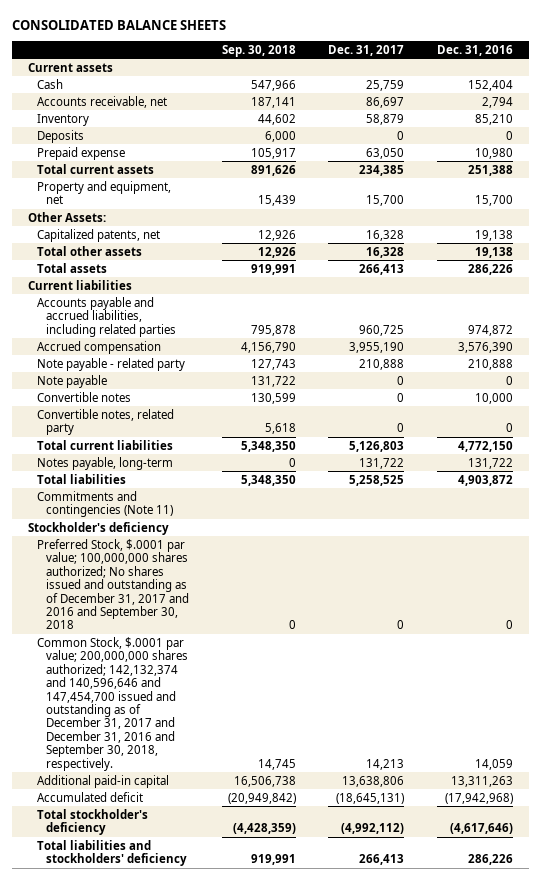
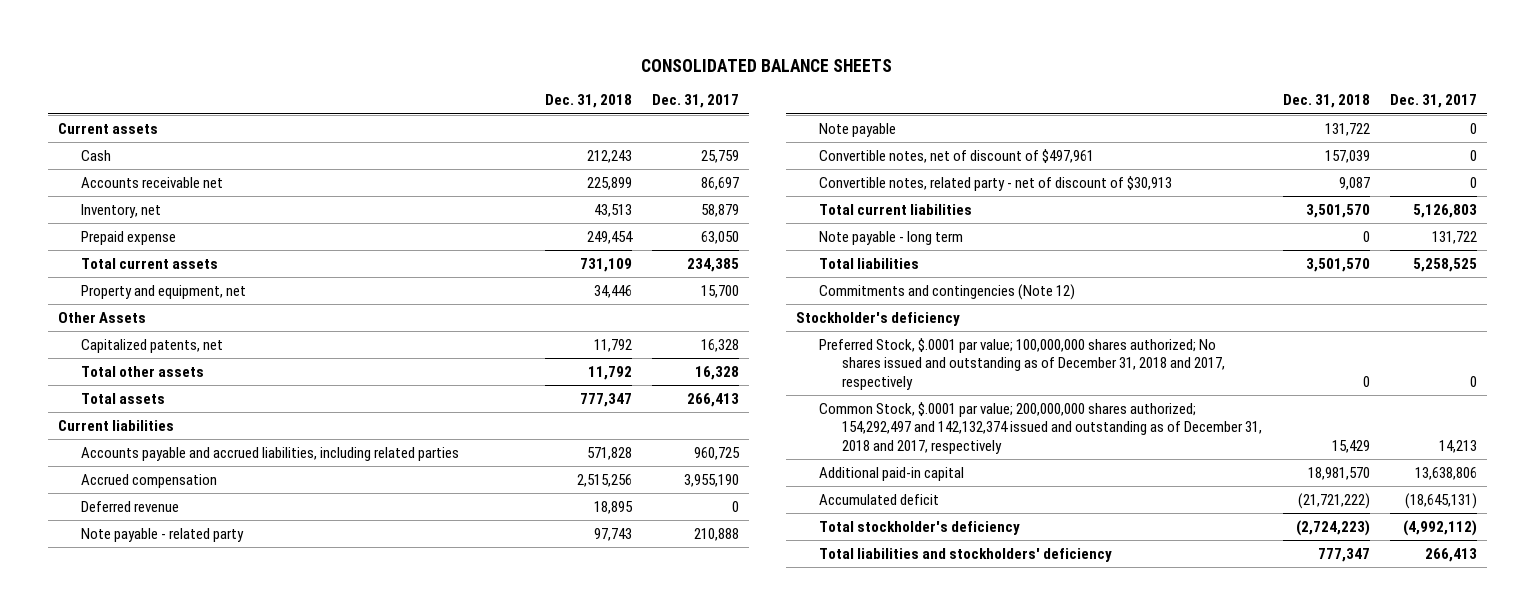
[221,44,296,57] Sep. 30, 2018 -> none
[436,44,513,56] Dec. 31, 2016 -> none
none -> [544,94,632,109] Dec. 31, 2018
[37,129,85,143] Deposits -> none
[37,95,168,108] Accounts receivable, net -> [81,176,224,188] Accounts receivable net
[37,113,90,126] Inventory -> [81,203,162,218] Inventory, net
[28,211,107,222] Other Assets: -> [58,311,147,323] Other Assets
none -> [81,500,180,512] Deferred revenue
[37,391,132,402] Convertible notes -> [819,148,1095,163] Convertible notes, net of discount of $497,961
[37,408,175,436] Convertible notes, related party -> [819,175,1173,191] Convertible notes, related party - net of discount of $30,913
[37,456,174,470] Notes payable, long-term -> [819,230,964,245] Note payable - long term
[37,490,174,518] Commitments and contingencies (Note 11) -> [819,283,1076,300] Commitments and contingencies (Note 12)
[37,538,190,630] Preferred Stock, $.0001 par value; 100,000,000 shares authorized; No shares issued and outstanding as of December 31, 2017 and 2016 and September 30, 2018 -> [819,337,1226,390] Preferred Stock, $.0001 par value; 100,000,000 shares authorized; No shares issued and outstanding as of December 31, 2018 and 2017, respectively
[37,636,189,771] Common Stock, $.0001 par value; 200,000,000 shares authorized; 142,132,374 and 140,596,646 and 147,454,700 issued and outstanding as of December 31, 2017 and December 31, 2016 and September 30, 2018, respectively. -> [819,401,1263,454] Common Stock, $.0001 par value; 200,000,000 shares authorized; 154,292,497 and 142,132,374 issued and outstanding as of December 31, 2018 and 2017, respectively

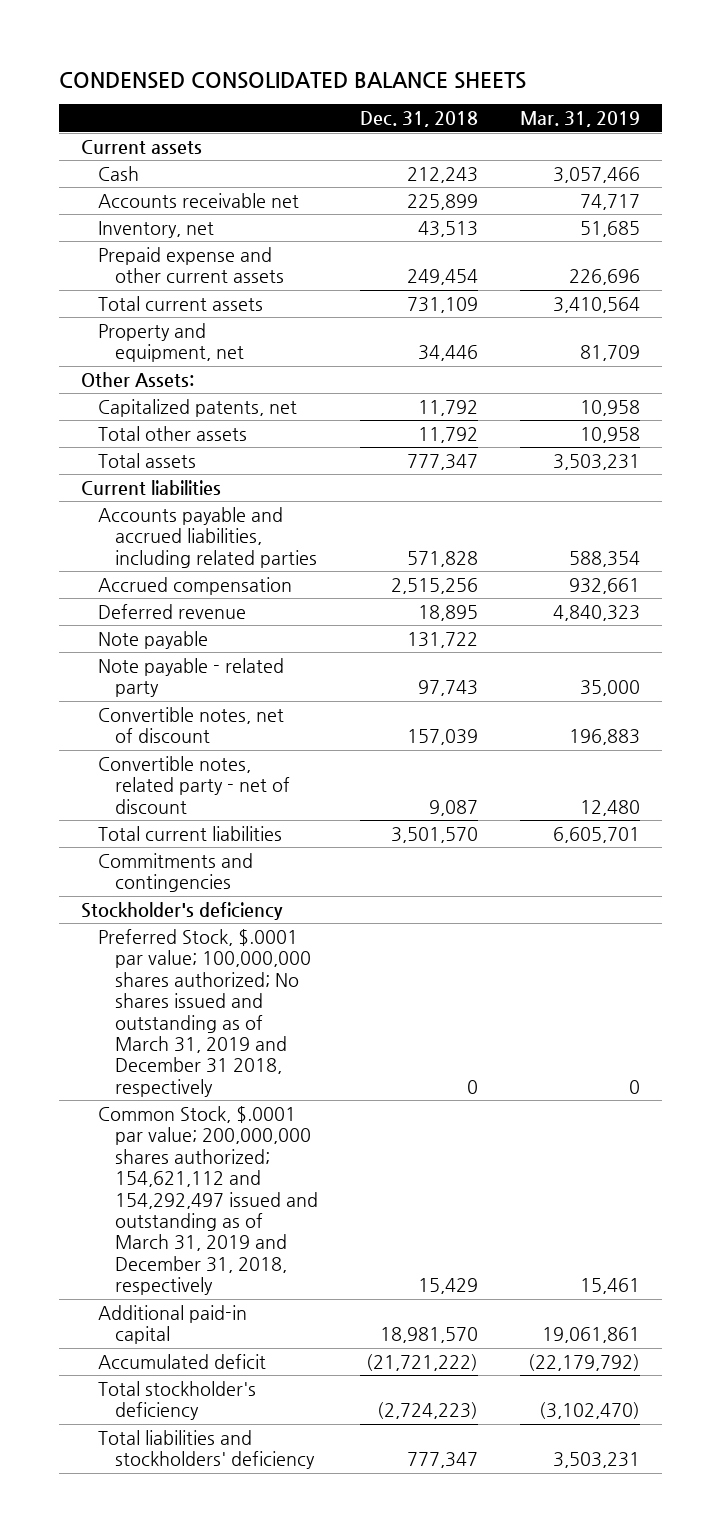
[641,58,893,72] CONSOLIDATED BALANCE SHEETS -> [59,71,527,89] CONDENSED CONSOLIDATED BALANCE SHEETS
[651,94,739,109] Dec. 31, 2017 -> none
none -> [520,111,641,128] Mar. 31, 2019
[81,230,177,245] Prepaid expense -> [97,246,284,284] Prepaid expense and other current assets
[58,311,147,323] Other Assets -> [80,371,194,387] Other Assets:
[81,527,245,542] Note payable - related party -> [97,657,284,698] Note payable - related party
[819,148,1095,163] Convertible notes, net of discount of $497,961 -> [97,706,284,744] Convertible notes, net of discount
[819,175,1173,191] Convertible notes, related party - net of discount of $30,913 -> [97,755,290,814] Convertible notes, related party - net of discount
[819,230,964,245] Note payable - long term -> none
[819,257,920,269] Total liabilities -> none
[819,283,1076,300] Commitments and contingencies (Note 12) -> [97,852,253,893] Commitments and contingencies
[819,337,1226,390] Preferred Stock, $.0001 par value; 100,000,000 shares authorized; No shares issued and outstanding as of December 31, 2018 and 2017, respectively -> [97,928,311,1097] Preferred Stock, $.0001 par value; 100,000,000 shares authorized; No shares issued and outstanding as of March 31, 2019 and December 31 2018, respectively
[819,401,1263,454] Common Stock, $.0001 par value; 200,000,000 shares authorized; 154,292,497 and 142,132,374 issued and outstanding as of December 31, 2018 and 2017, respectively -> [97,1105,318,1296] Common Stock, $.0001 par value; 200,000,000 shares authorized; 154,621,112 and 154,292,497 issued and outstanding as of March 31, 2019 and December 31, 2018, respectively

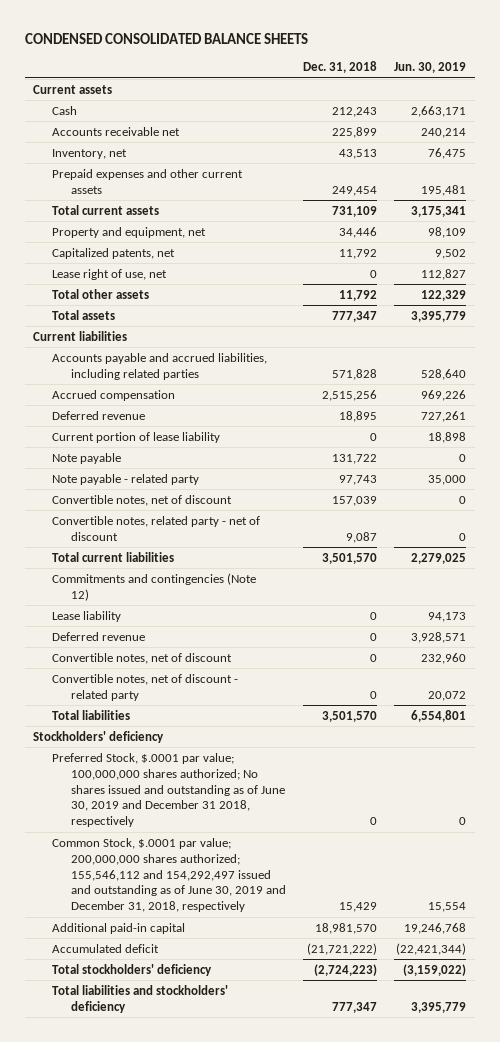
[520,111,641,128] Mar. 31, 2019 -> none
none -> [394,62,467,74] Jun. 30, 2019
[97,246,284,284] Prepaid expense and other current assets -> [52,168,244,194] Prepaid expenses and other current assets
[80,371,194,387] Other Assets: -> none
none -> [52,268,168,280] Lease right of use, net
none -> [52,431,221,443] Current portion of lease liability
[97,852,253,893] Commitments and contingencies -> [52,572,257,601] Commitments and contingencies (Note 12)
none -> [52,610,122,622] Lease liability
none -> [52,631,146,641] Deferred revenue
none -> [52,652,233,664] Convertible notes, net of discount
none -> [52,673,239,701] Convertible notes, net of discount - related party
none -> [52,709,131,720] Total liabilities
[80,901,283,920] Stockholder's deficiency -> [33,730,165,743] Stockholders' deficiency
[97,928,311,1097] Preferred Stock, $.0001 par value; 100,000,000 shares authorized; No shares issued and outstanding as of March 31, 2019 and December 31 2018, respectively -> [52,752,286,828] Preferred Stock, $.0001 par value; 100,000,000 shares authorized; No shares issued and outstanding as of June 30, 2019 and December 31 2018, respectively
[97,1105,318,1296] Common Stock, $.0001 par value; 200,000,000 shares authorized; 154,621,112 and 154,292,497 issued and outstanding as of March 31, 2019 and December 31, 2018, respectively -> [52,837,287,913] Common Stock, $.0001 par value; 200,000,000 shares authorized; 155,546,112 and 154,292,497 issued and outstanding as of June 30, 2019 and December 31, 2018, respectively
[97,1380,256,1421] Total stockholder's deficiency -> [52,963,213,976] Total stockholders' deficiency

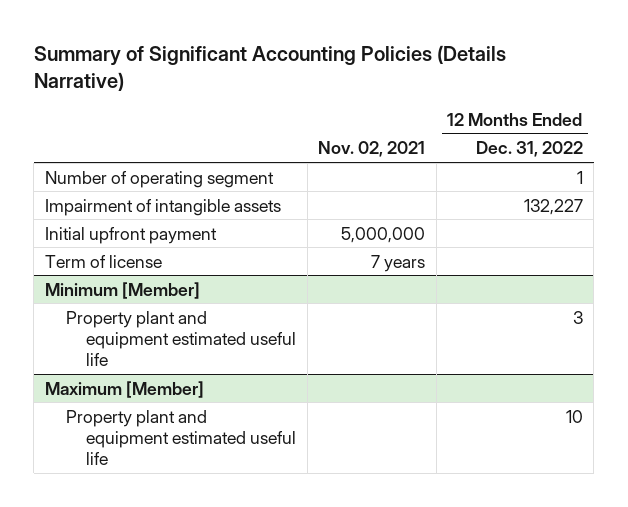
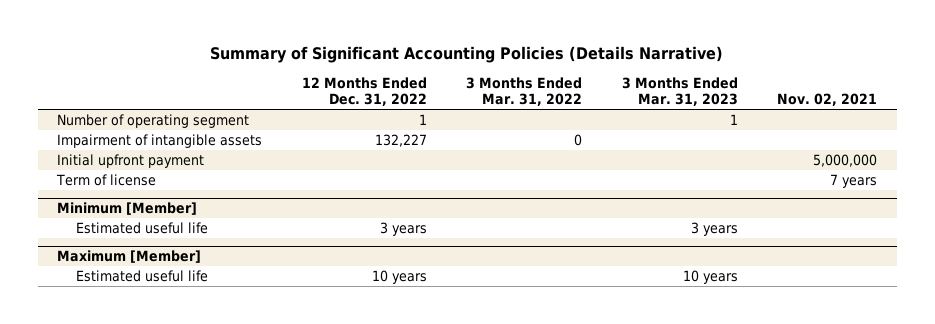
none -> [466,76,583,106] 3 Months Ended Mar. 31, 2022
none -> [621,76,738,106] 3 Months Ended Mar. 31, 2023
[65,310,297,366] Property plant and equipment estimated useful life -> none
none -> [75,222,208,235] Estimated useful life
[65,409,297,465] Property plant and equipment estimated useful life -> none
none -> [75,270,208,283] Estimated useful life

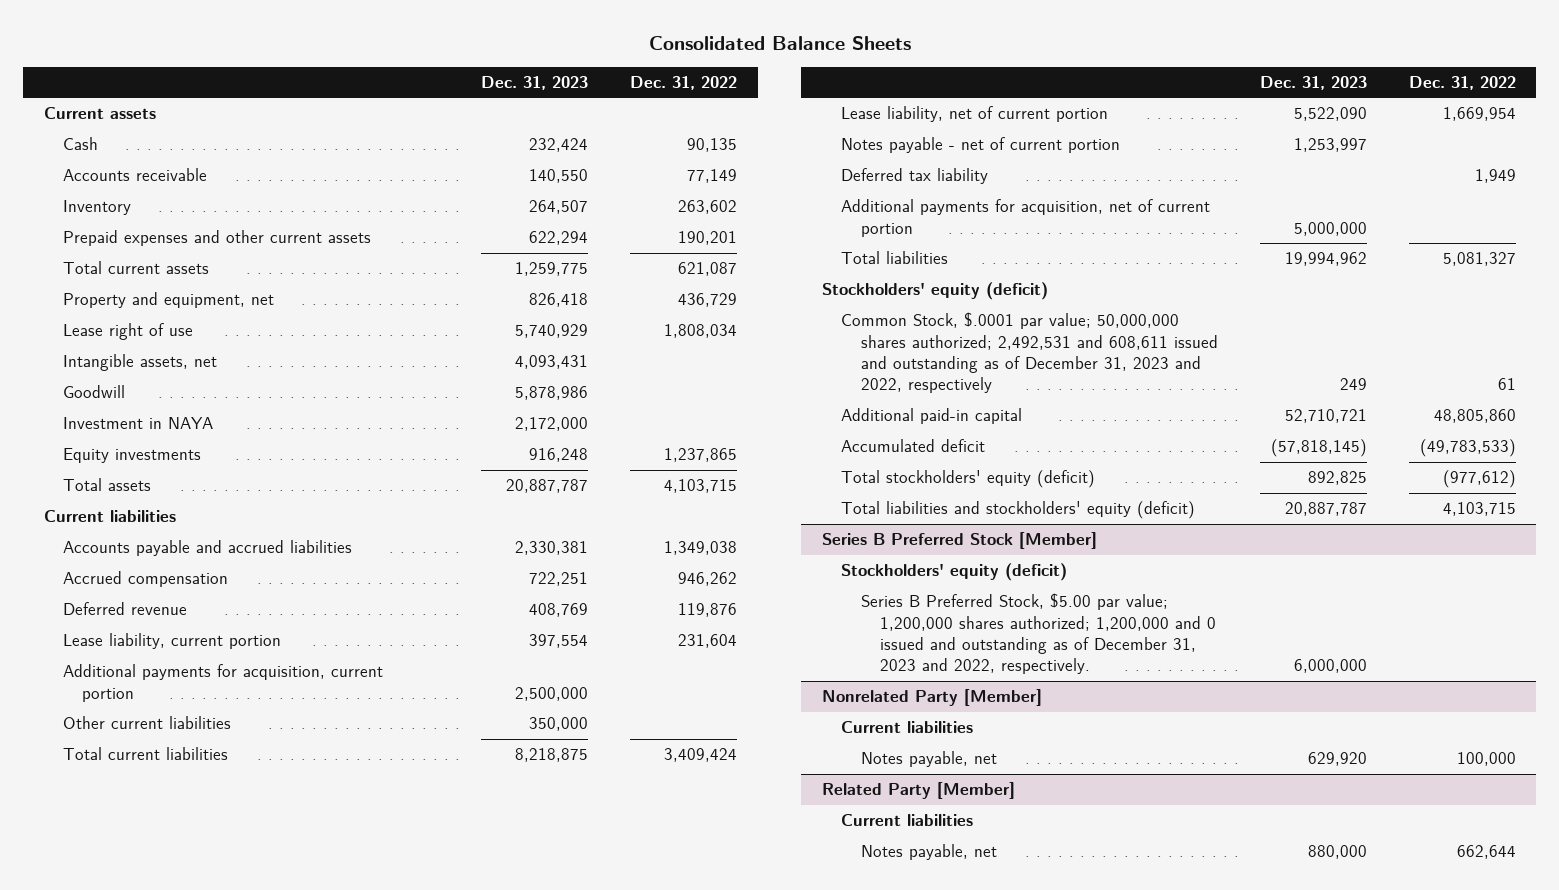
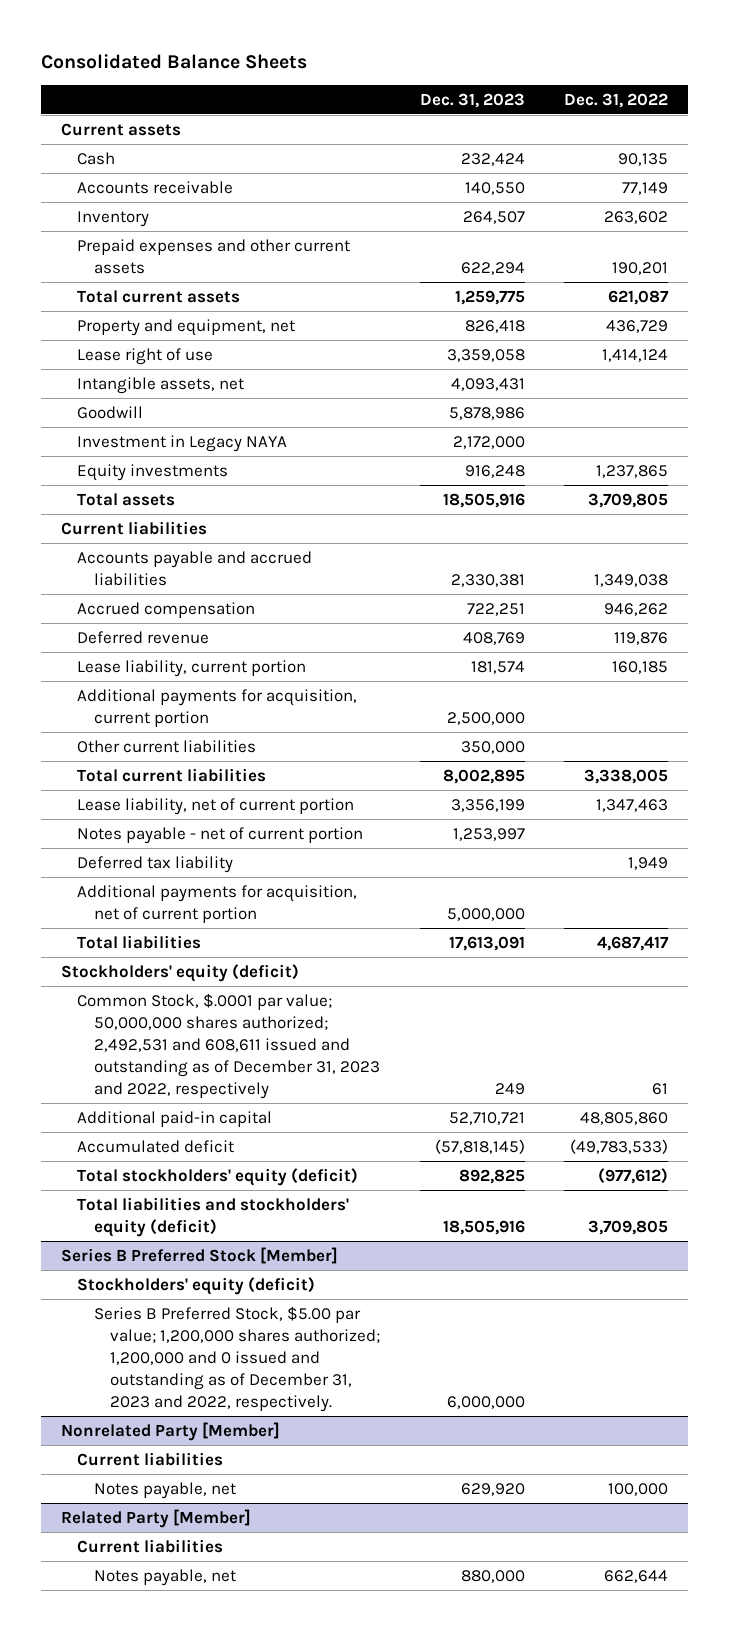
[515,324,589,339] 5,740,929 -> [446,348,525,362] 3,359,058
[664,324,738,339] 1,808,034 -> [601,348,668,362] 1,414,124
[63,417,214,430] Investment in NAYA -> [77,434,288,452] Investment in Legacy NAYA
[506,479,589,494] 20,887,787 -> [442,492,525,508] 18,505,916
[664,479,738,494] 4,103,715 -> [587,492,668,508] 3,709,805
[529,634,589,649] 397,554 -> [470,660,525,674] 181,574
[678,634,738,649] 231,604 -> [611,660,668,674] 160,185
[515,748,589,763] 8,218,875 -> [442,768,525,784] 8,002,895
[664,748,738,763] 3,409,424 -> [583,768,668,784] 3,338,005
[1293,107,1367,122] 5,522,090 -> [450,798,525,812] 3,356,199
[1442,107,1516,122] 1,669,954 -> [595,798,668,812] 1,347,463
[1284,252,1367,267] 19,994,962 -> [448,935,525,951] 17,613,091
[1442,252,1516,267] 5,081,327 -> [596,935,669,951] 4,687,417
[1284,502,1367,517] 20,887,787 -> [442,1219,525,1235] 18,505,916
[1442,502,1516,517] 4,103,715 -> [587,1219,668,1235] 3,709,805

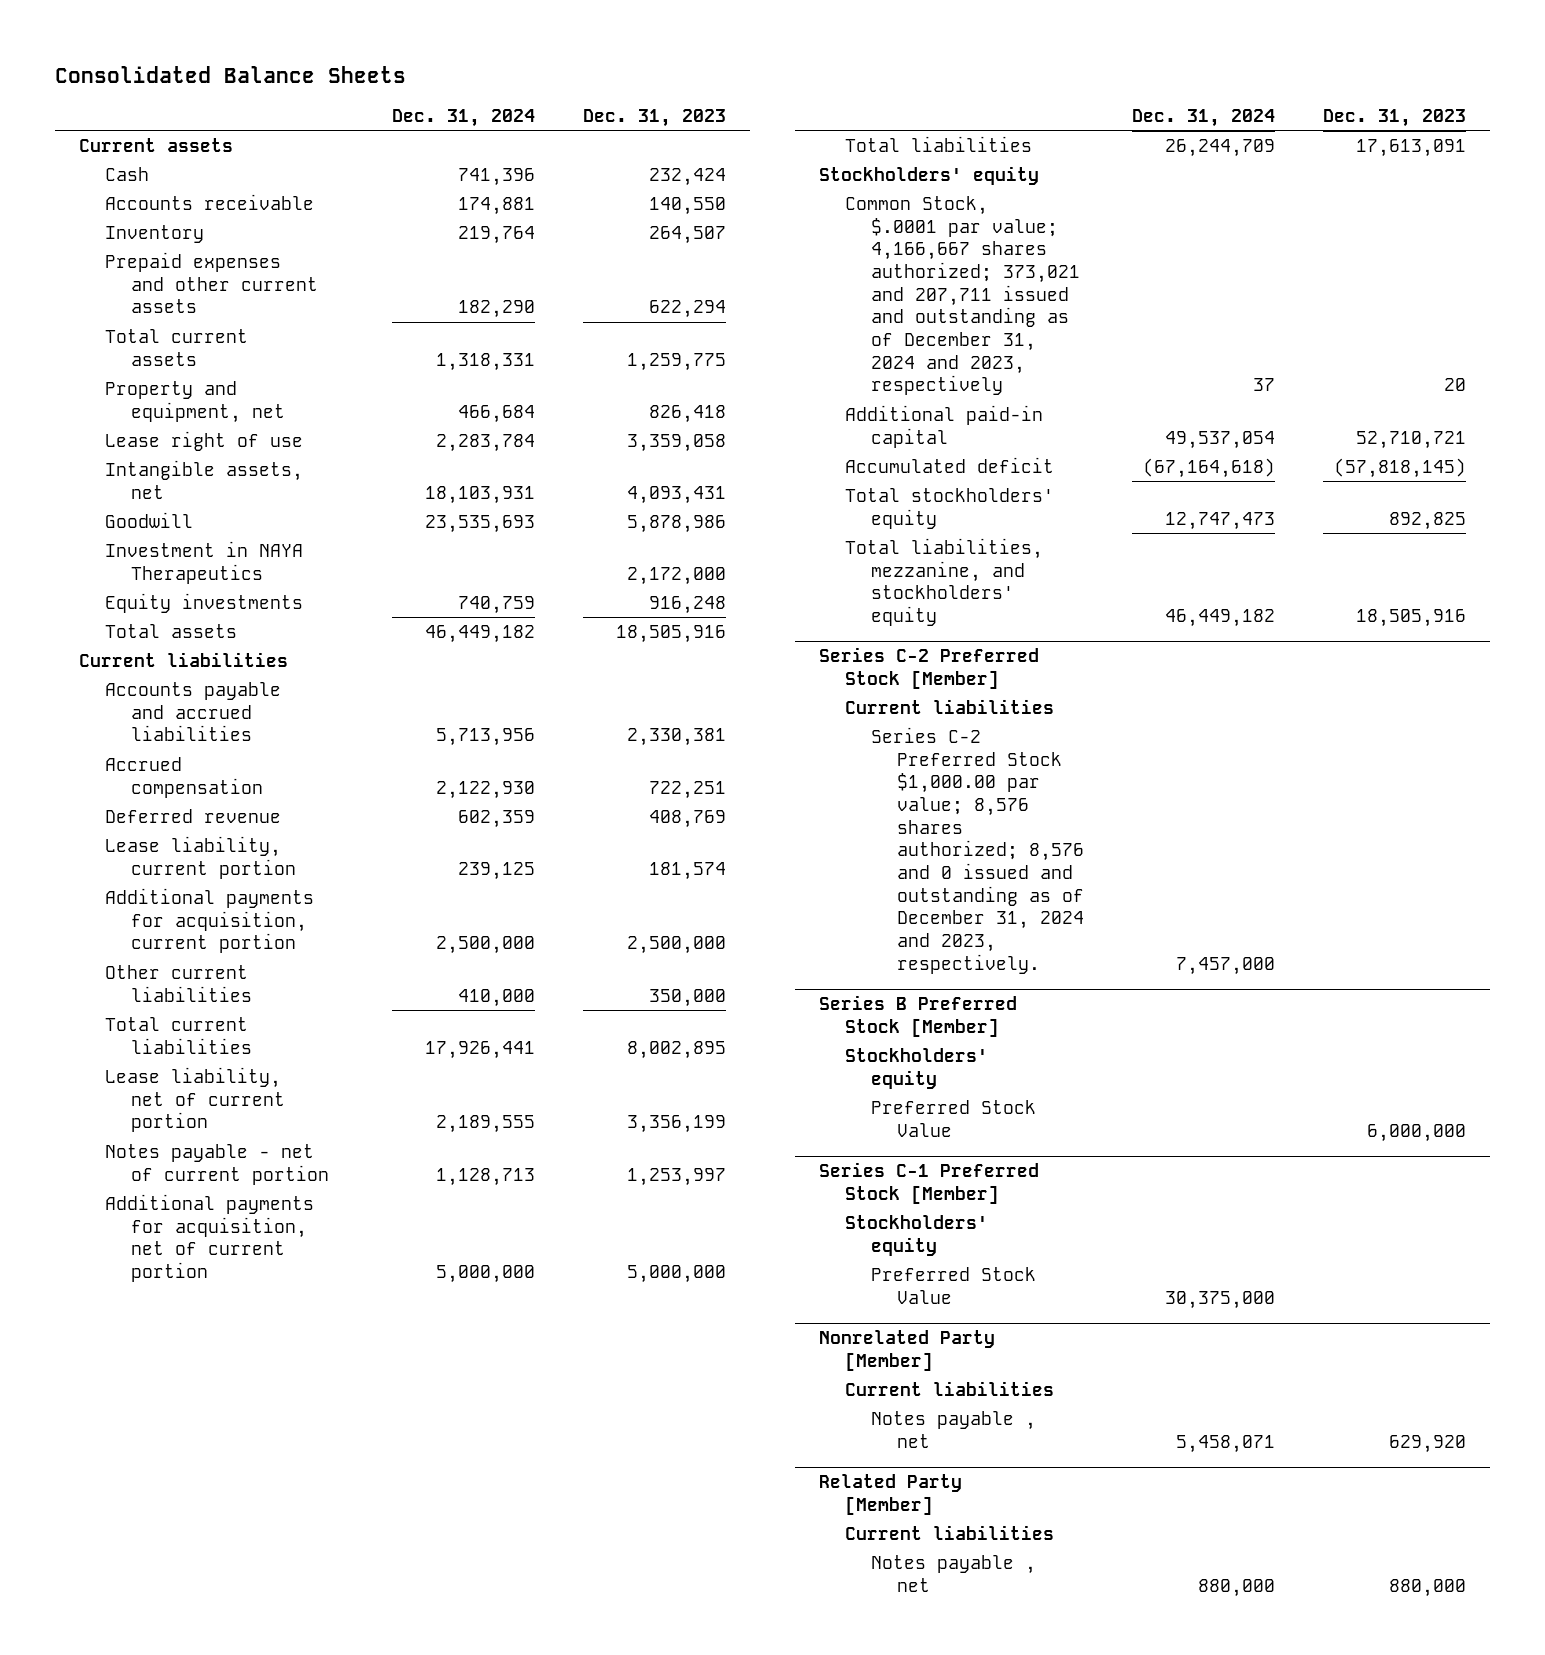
[563,92,668,108] Dec. 31, 2022 -> none
none -> [392,108,536,127] Dec. 31, 2024
[77,434,288,452] Investment in Legacy NAYA -> [105,540,304,584] Investment in NAYA Therapeutics
[77,855,234,873] Deferred tax liability -> none
[60,963,299,982] Stockholders' equity (deficit) -> [819,165,1040,185] Stockholders' equity
[77,992,380,1099] Common Stock, $.0001 par value; 50,000,000 shares authorized; 2,492,531 and 608,611 issued and outstanding as of December 31, 2023 and 2022, respectively -> [845,195,1081,396] Common Stock, $.0001 par value; 4,166,667 shares authorized; 373,021 and 207,711 issued and outstanding as of December 31, 2024 and 2023, respectively
[494,1082,525,1095] 249 -> [1444,378,1467,392] 20
[77,1167,359,1186] Total stockholders' equity (deficit) -> [845,487,1055,529] Total stockholders' equity
[77,1196,350,1237] Total liabilities and stockholders' equity (deficit) -> [845,537,1044,626] Total liabilities, mezzanine, and stockholders' equity
none -> [819,647,1040,689] Series C-2 Preferred Stock [Member]
none -> [845,698,1055,714] Current liabilities
none -> [871,726,1085,974] Series C-2 Preferred Stock $1,000.00 par value; 8,576 shares authorized; 8,576 and 0 issued and outstanding as of December 31, 2024 and 2023, respectively.
[77,1276,316,1295] Stockholders' equity (deficit) -> [845,1047,989,1089] Stockholders' equity
[93,1305,381,1412] Series B Preferred Stock, $5.00 par value; 1,200,000 shares authorized; 1,200,000 and 0 issued and outstanding as of December 31, 2023 and 2022, respectively. -> [871,1099,1037,1137] Preferred Stock Value
none -> [819,1162,1040,1204] Series C-1 Preferred Stock [Member]
none -> [845,1214,989,1256] Stockholders' equity
none -> [871,1266,1037,1304] Preferred Stock Value
[93,1481,236,1499] Notes payable, net -> [871,1410,1037,1448] Notes payable , net
[93,1568,236,1586] Notes payable, net -> [871,1554,1037,1592] Notes payable , net

